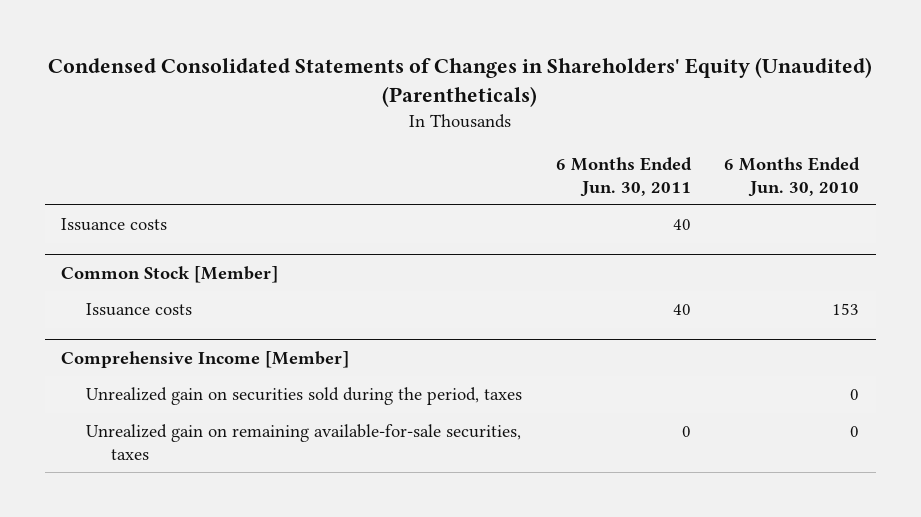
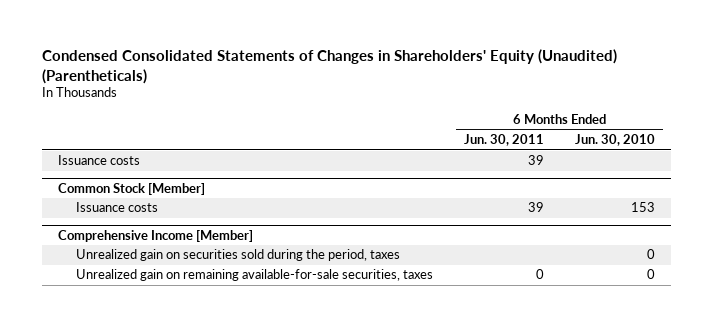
[672,219,691,231] 40 -> [528,155,545,166] 39
[672,304,691,316] 40 -> [528,202,545,213] 39

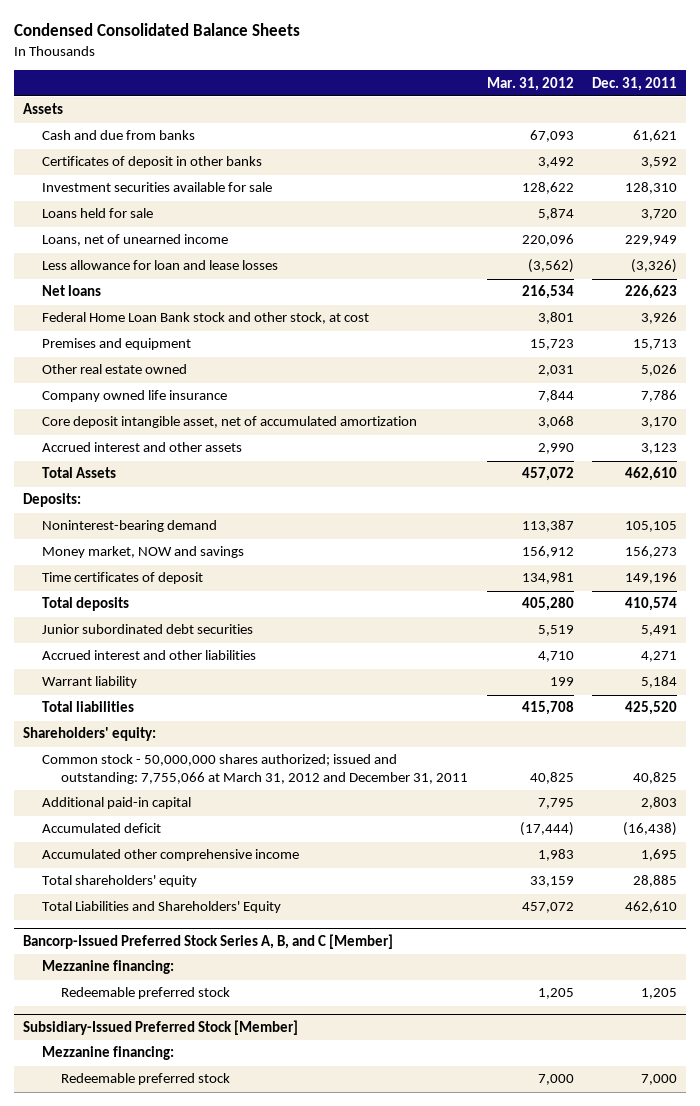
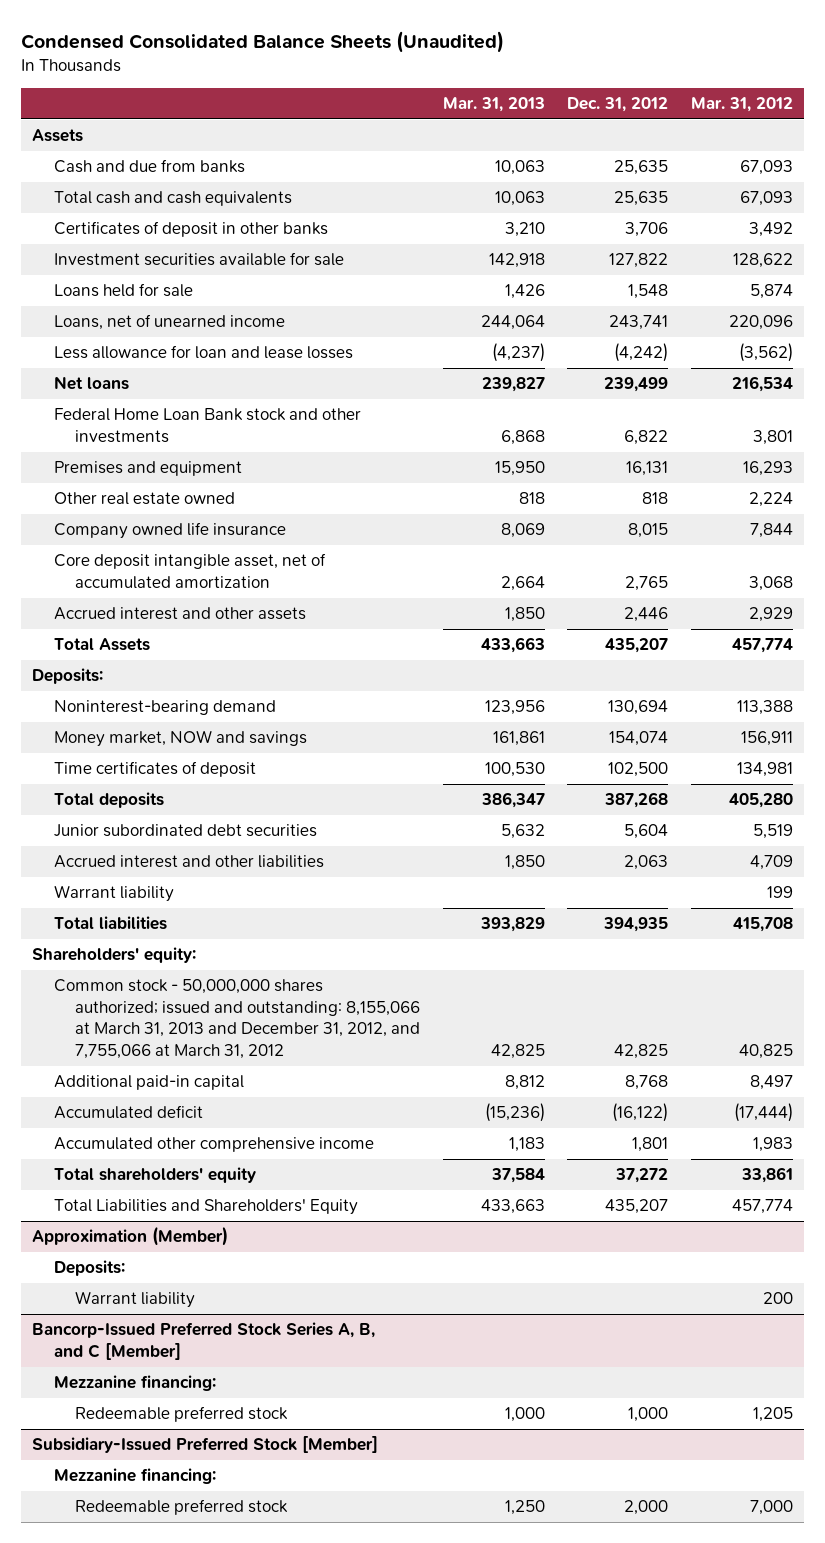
[13,23,300,37] Condensed Consolidated Balance Sheets -> [20,30,504,53] Condensed Consolidated Balance Sheets (Unaudited)
[592,76,678,91] Dec. 31, 2011 -> none
none -> [442,97,545,113] Mar. 31, 2013
none -> [567,97,669,113] Dec. 31, 2012
none -> [53,191,292,207] Total cash and cash equivalents
[42,312,370,325] Federal Home Loan Bank stock and other stock, at cost -> [53,408,361,443] Federal Home Loan Bank stock and other investments
[529,339,574,351] 15,723 -> [742,461,793,477] 16,293
[537,365,574,377] 2,031 -> [748,492,793,508] 2,224
[537,443,574,455] 2,990 -> [748,607,793,623] 2,929
[521,467,574,482] 457,072 -> [731,638,793,654] 457,774
[521,520,574,533] 113,387 -> [736,700,793,716] 113,388
[521,546,574,559] 156,912 -> [740,731,793,747] 156,911
[537,651,574,663] 4,710 -> [749,855,793,871] 4,709
[42,754,469,784] Common stock - 50,000,000 shares authorized; issued and outstanding: 7,755,066 at March 31, 2012 and December 31, 2011 -> [53,979,421,1060] Common stock - 50,000,000 shares authorized; issued and outstanding: 8,155,066 at March 31, 2013 and December 31, 2012, and 7,755,066 at March 31, 2012
[537,798,574,810] 7,795 -> [749,1075,793,1091] 8,497
[529,876,574,888] 33,159 -> [740,1167,793,1184] 33,861
[521,902,574,914] 457,072 -> [731,1199,793,1215] 457,774
none -> [32,1226,229,1247] Approximation (Member)
none -> [53,1260,125,1277] Deposits:
none -> [75,1291,196,1309] Warrant liability

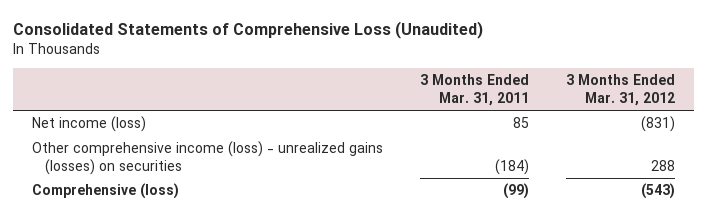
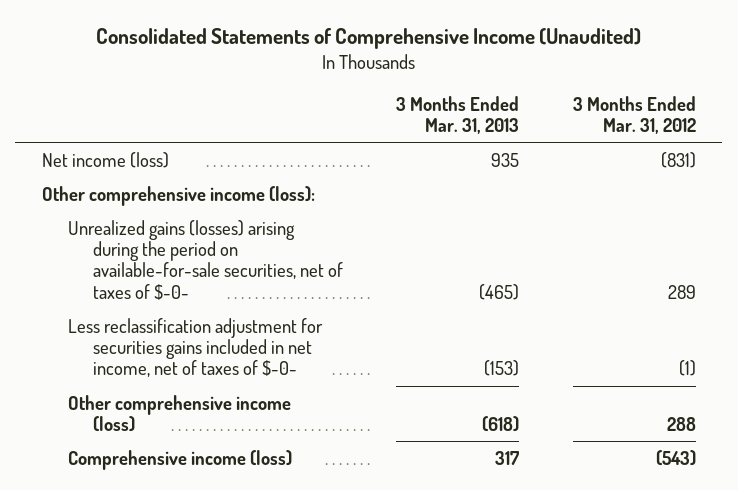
[12,20,483,39] Consolidated Statements of Comprehensive Loss (Unaudited) -> [95,28,641,50] Consolidated Statements of Comprehensive Income (Unaudited)
[420,74,530,106] 3 Months Ended Mar. 31, 2011 -> none
none -> [396,95,520,135] 3 Months Ended Mar. 31, 2013
none -> [42,185,316,206] Other comprehensive income (loss):
[31,141,383,175] Other comprehensive income (loss) - unrealized gains (losses) on securities -> [67,219,344,300] Unrealized gains (losses) arising during the period on available-for-sale securities, net of taxes of $-0-
[651,159,676,171] 288 -> [667,284,696,299] 289
none -> [67,317,323,378] Less reclassification adjustment for securities gains included in net income, net of taxes of $-0-
none -> [67,394,291,432] Other comprehensive income (loss)
[31,183,179,200] Comprehensive (loss) -> [67,449,292,470] Comprehensive income (loss)

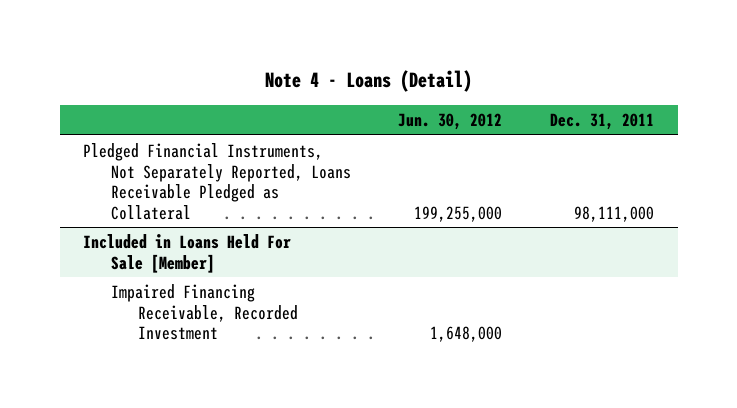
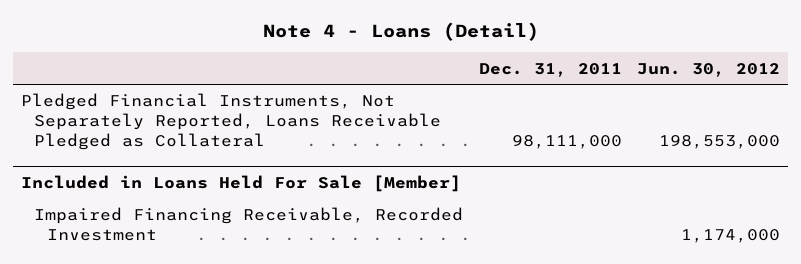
[414,205,503,222] 199,255,000 -> [659,135,781,150] 198,553,000
[430,326,503,343] 1,648,000 -> [681,229,781,244] 1,174,000

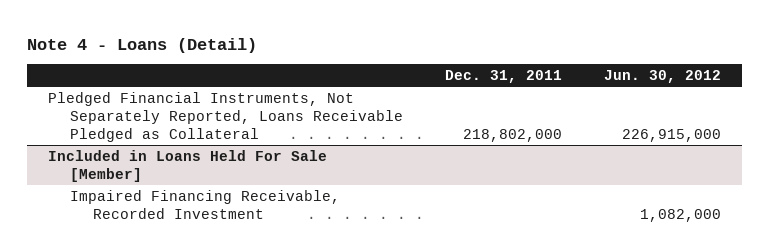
[511,135,622,150] 98,111,000 -> [463,128,563,142] 218,802,000
[659,135,781,150] 198,553,000 -> [621,128,721,142] 226,915,000
[681,229,781,244] 1,174,000 -> [639,208,721,222] 1,082,000

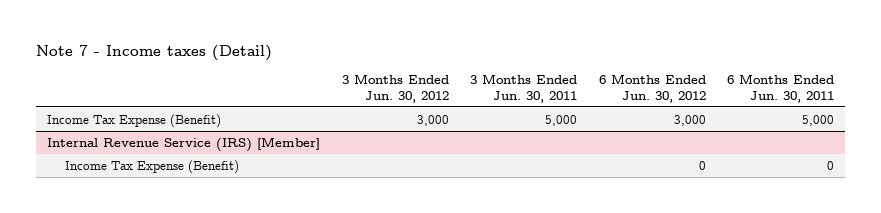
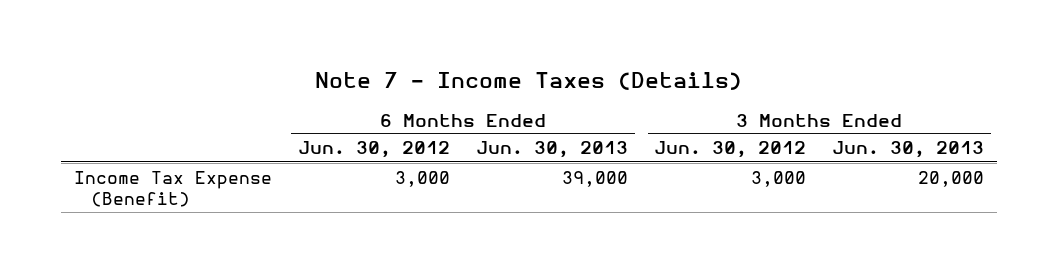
[36,44,273,61] Note 7 - Income taxes (Detail) -> [315,72,743,91] Note 7 - Income Taxes (Details)
[470,73,578,103] 3 Months Ended Jun. 30, 2011 -> none
[727,73,835,103] 6 Months Ended Jun. 30, 2011 -> none
none -> [476,141,629,159] Jun. 30, 2013
none -> [832,141,985,159] Jun. 30, 2013
[47,136,321,152] Internal Revenue Service (IRS) [Member] -> none
[65,159,240,174] Income Tax Expense (Benefit) -> none

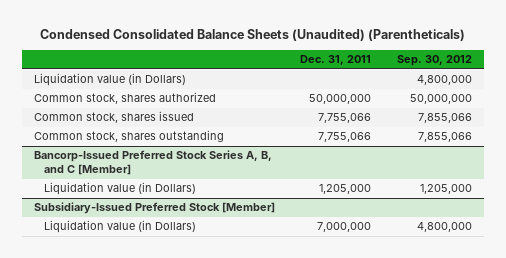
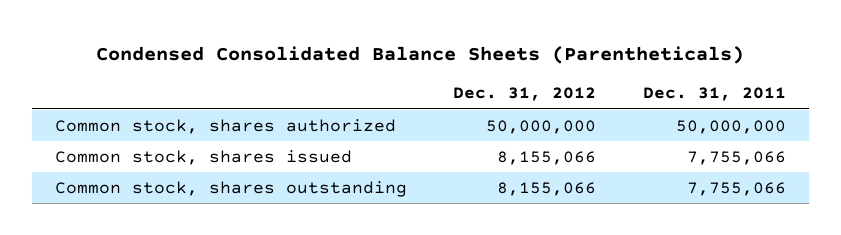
[39,28,465,41] Condensed Consolidated Balance Sheets (Unaudited) (Parentheticals) -> [96,45,745,64] Condensed Consolidated Balance Sheets (Parentheticals)
[396,55,472,67] Sep. 30, 2012 -> none
none -> [453,87,597,102] Dec. 31, 2012
[34,73,187,87] Liquidation value (in Dollars) -> none
[34,150,273,176] Bancorp-Issued Preferred Stock Series A, B, and C [Member] -> none
[44,182,197,196] Liquidation value (in Dollars) -> none
[34,202,276,215] Subsidiary-Issued Preferred Stock [Member] -> none
[44,220,197,234] Liquidation value (in Dollars) -> none

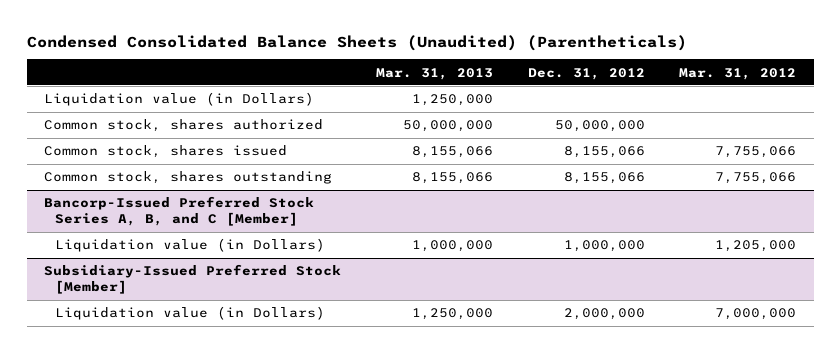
[96,45,745,64] Condensed Consolidated Balance Sheets (Parentheticals) -> [26,34,687,51] Condensed Consolidated Balance Sheets (Unaudited) (Parentheticals)
[642,87,786,102] Dec. 31, 2011 -> none
none -> [375,67,493,80] Mar. 31, 2013
none -> [679,67,797,80] Mar. 31, 2012
none -> [44,92,315,107] Liquidation value (in Dollars)
none -> [44,196,315,227] Bancorp-Issued Preferred Stock Series A, B, and C [Member]
none -> [55,238,326,253] Liquidation value (in Dollars)
none -> [44,264,342,295] Subsidiary-Issued Preferred Stock [Member]
none -> [55,306,326,321] Liquidation value (in Dollars)

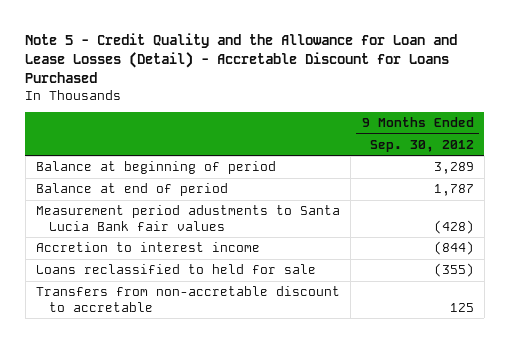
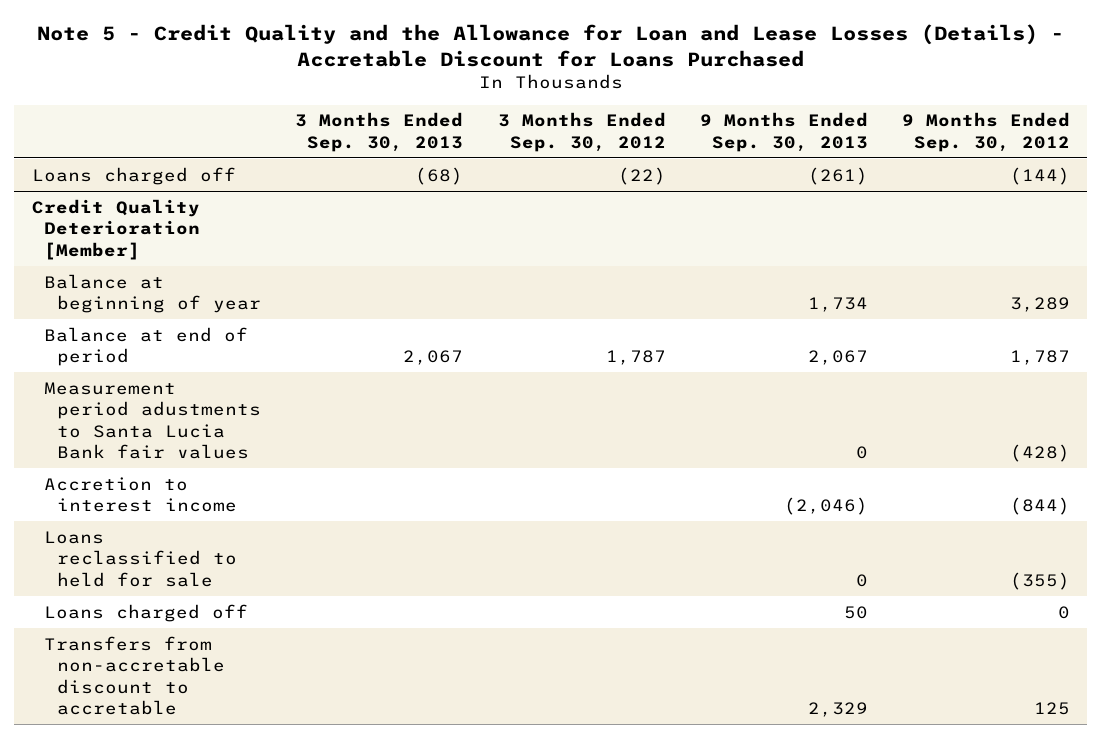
[25,32,458,83] Note 5 - Credit Quality and the Allowance for Loan and Lease Losses (Detail) - Accretable Discount for Loans Purchased -> [36,24,1064,67] Note 5 - Credit Quality and the Allowance for Loan and Lease Losses (Details) - Accretable Discount for Loans Purchased
none -> [295,112,464,152] 3 Months Ended Sep. 30, 2013
none -> [497,112,666,152] 3 Months Ended Sep. 30, 2012
none -> [699,112,868,152] 9 Months Ended Sep. 30, 2013
none -> [31,166,236,185] Loans charged off
none -> [31,198,201,260] Credit Quality Deterioration [Member]
[36,161,277,175] Balance at beginning of period -> [44,273,261,314] Balance at beginning of year
none -> [44,603,249,622] Loans charged off

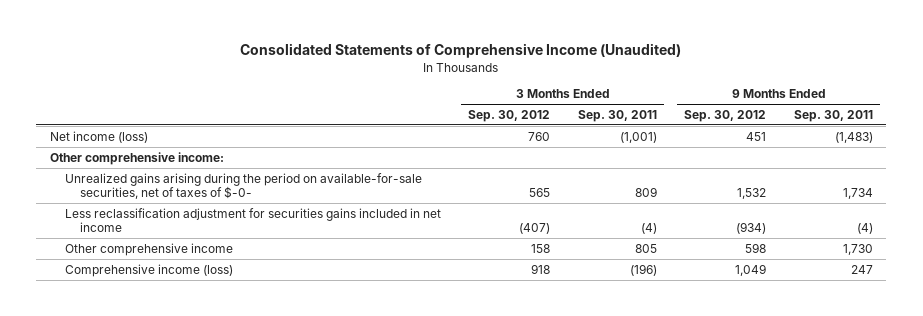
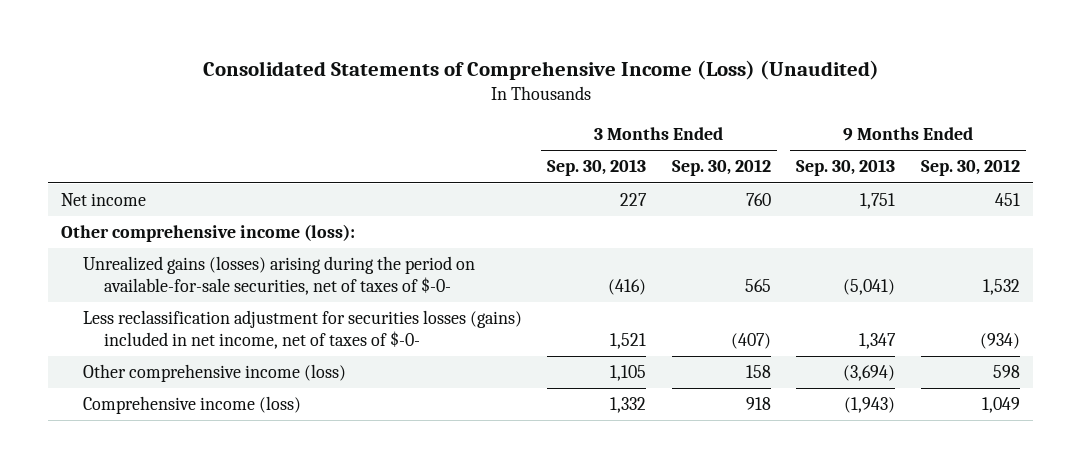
[240,43,682,59] Consolidated Statements of Comprehensive Income (Unaudited) -> [202,60,879,81] Consolidated Statements of Comprehensive Income (Loss) (Unaudited)
[577,110,657,123] Sep. 30, 2011 -> none
[793,110,873,123] Sep. 30, 2011 -> none
none -> [547,159,647,177] Sep. 30, 2013
none -> [796,159,896,177] Sep. 30, 2013
[49,130,148,143] Net income (loss) -> [61,193,147,207] Net income
[49,151,224,165] Other comprehensive income: -> [61,224,356,243] Other comprehensive income (loss):
[64,172,422,199] Unrealized gains arising during the period on available-for-sale securities, net of taxes of $-0- -> [82,256,475,295] Unrealized gains (losses) arising during the period on available-for-sale securities, net of taxes of $-0-
[64,207,441,232] Less reclassification adjustment for securities gains included in net income -> [82,310,522,349] Less reclassification adjustment for securities losses (gains) included in net income, net of taxes of $-0-
[64,242,233,256] Other comprehensive income -> [82,364,346,383] Other comprehensive income (loss)

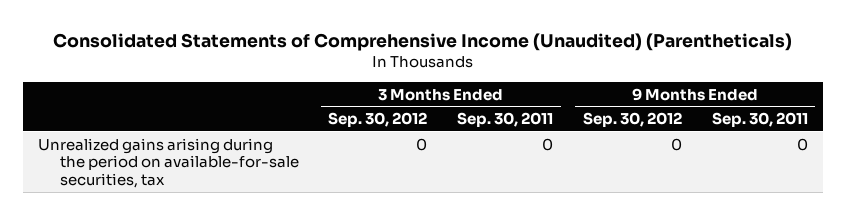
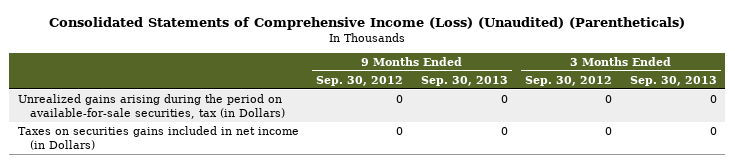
[53,32,793,51] Consolidated Statements of Comprehensive Income (Unaudited) (Parentheticals) -> [49,16,686,30] Consolidated Statements of Comprehensive Income (Loss) (Unaudited) (Parentheticals)
[457,112,554,128] Sep. 30, 2011 -> none
[711,112,808,128] Sep. 30, 2011 -> none
none -> [420,75,508,86] Sep. 30, 2013
none -> [629,75,717,86] Sep. 30, 2013
[38,137,299,188] Unrealized gains arising during the period on available-for-sale securities, tax -> [17,94,286,120] Unrealized gains arising during the period on available-for-sale securities, tax (in Dollars)
none -> [17,126,299,151] Taxes on securities gains included in net income (in Dollars)

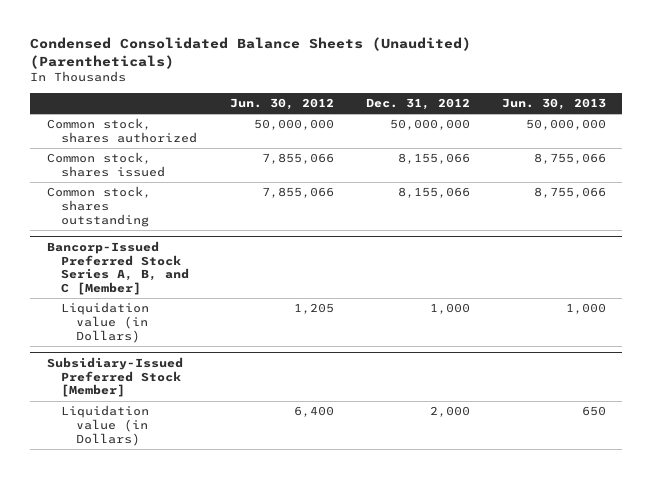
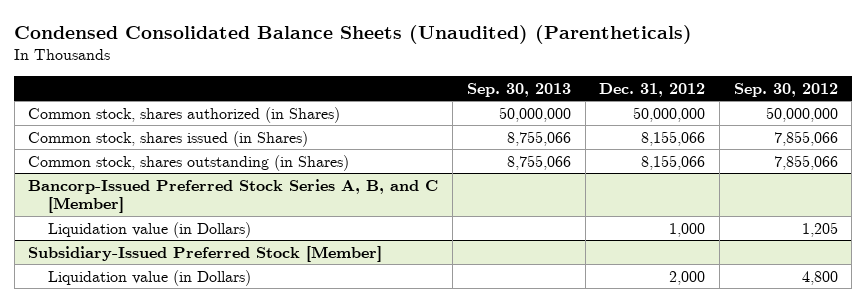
[229,98,334,111] Jun. 30, 2012 -> none
[502,98,607,111] Jun. 30, 2013 -> none
none -> [466,82,571,97] Sep. 30, 2013
none -> [733,82,838,97] Sep. 30, 2012
[46,118,198,143] Common stock, shares authorized -> [28,106,341,123] Common stock, shares authorized (in Shares)
[46,152,166,177] Common stock, shares issued -> [28,130,309,147] Common stock, shares issued (in Shares)
[46,186,151,227] Common stock, shares outstanding -> [28,154,350,171] Common stock, shares outstanding (in Shares)

